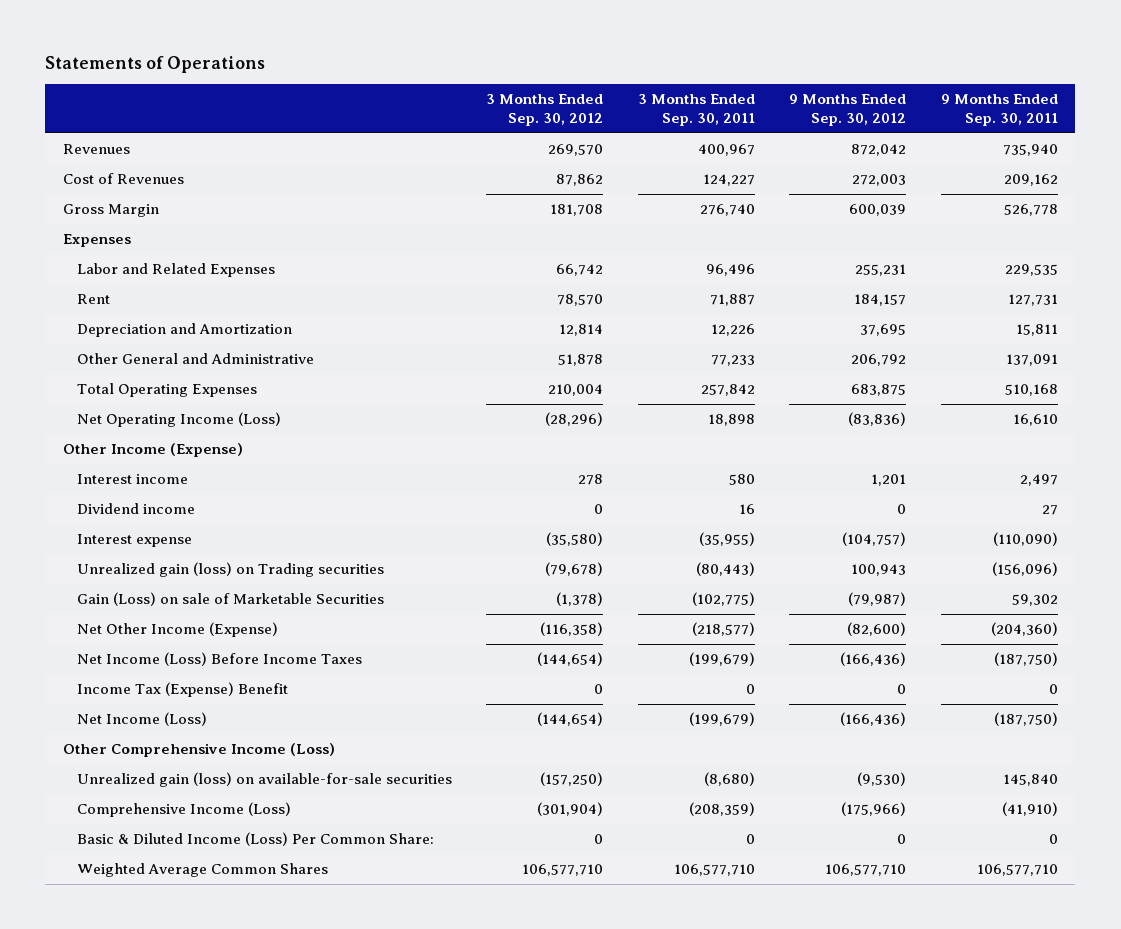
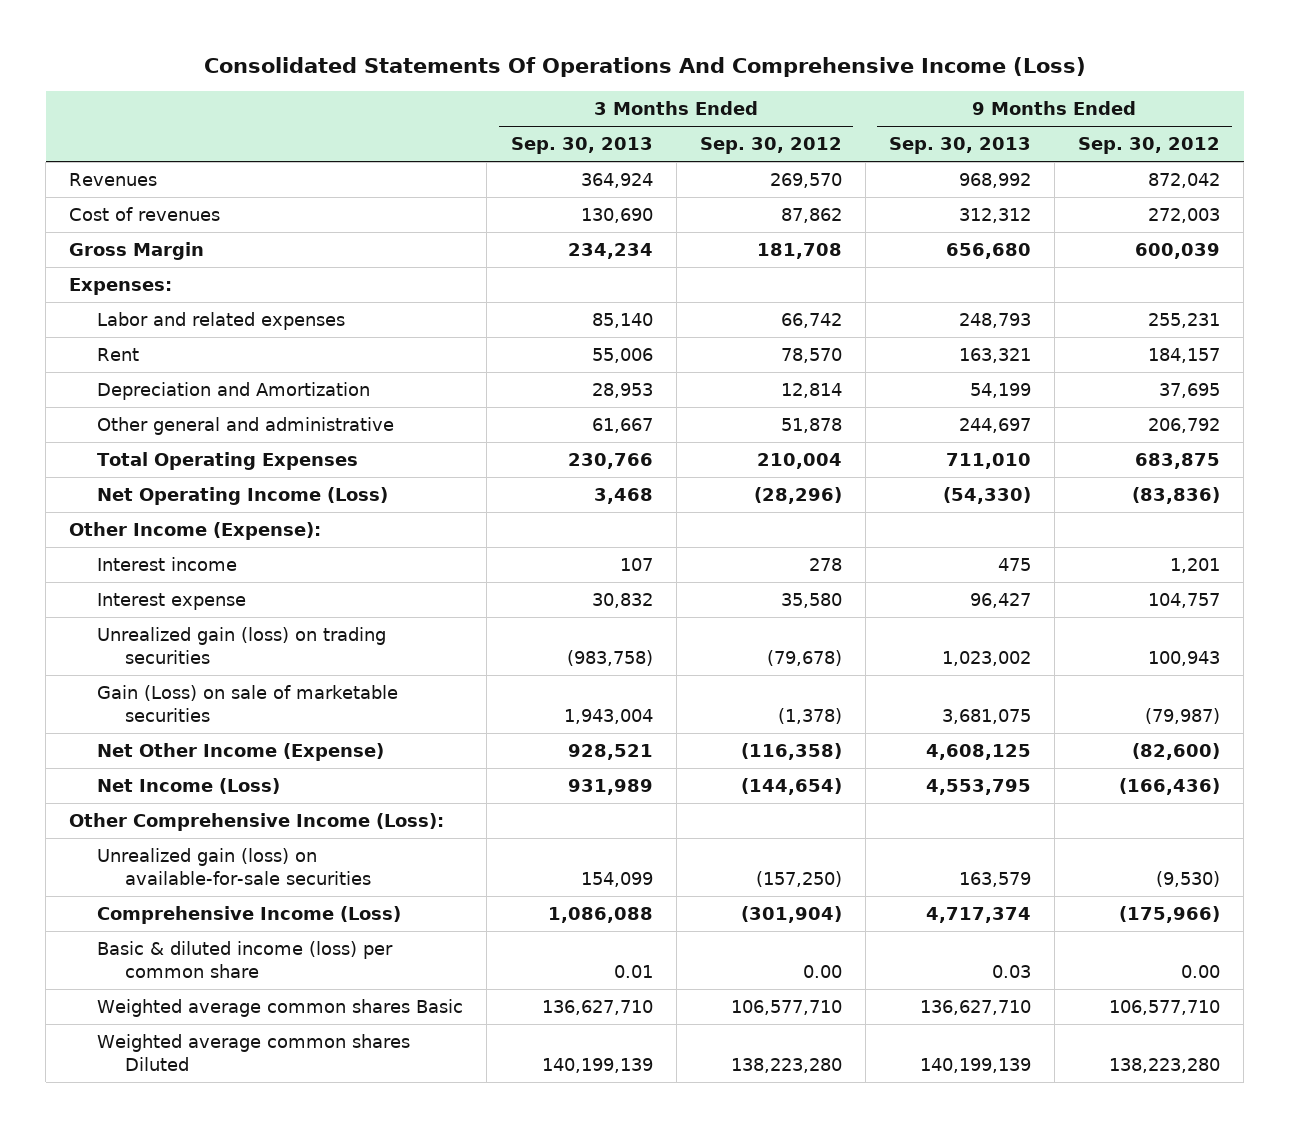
[45,55,266,73] Statements of Operations -> [203,57,1086,78] Consolidated Statements Of Operations And Comprehensive Income (Loss)
[637,94,755,126] 3 Months Ended Sep. 30, 2011 -> none
[941,94,1059,126] 9 Months Ended Sep. 30, 2011 -> none
none -> [510,137,653,155] Sep. 30, 2013
none -> [888,137,1031,155] Sep. 30, 2013
[62,173,184,185] Cost of Revenues -> [69,207,221,222] Cost of revenues
[62,234,131,248] Expenses -> [69,278,173,296] Expenses:
[76,263,275,278] Labor and Related Expenses -> [97,312,346,331] Labor and related expenses
[76,353,314,365] Other General and Administrative -> [97,417,395,436] Other general and administrative
[62,443,243,458] Other Income (Expense) -> [69,522,322,541] Other Income (Expense):
[76,503,195,515] Dividend income -> none
[546,532,604,547] (35,580) -> [780,593,842,609] 35,580
[842,532,907,547] (104,757) -> [1148,593,1221,609] 104,757
[76,562,384,578] Unrealized gain (loss) on Trading securities -> [97,627,387,664] Unrealized gain (loss) on trading securities
[76,592,384,607] Gain (Loss) on sale of Marketable Securities -> [97,685,399,722] Gain (Loss) on sale of marketable securities
[76,652,362,667] Net Income (Loss) Before Income Taxes -> none
[76,682,288,698] Income Tax (Expense) Benefit -> none
[62,743,335,758] Other Comprehensive Income (Loss) -> [69,813,445,832] Other Comprehensive Income (Loss):
[76,832,434,847] Basic & Diluted Income (Loss) Per Common Share: -> [97,941,394,978] Basic & diluted income (loss) per common share
[594,834,604,845] 0 -> [802,964,842,978] 0.00
[897,834,907,845] 0 -> [1181,964,1221,978] 0.00
[76,863,328,878] Weighted Average Common Shares -> [97,999,464,1018] Weighted average common shares Basic
none -> [97,1034,411,1071] Weighted average common shares Diluted

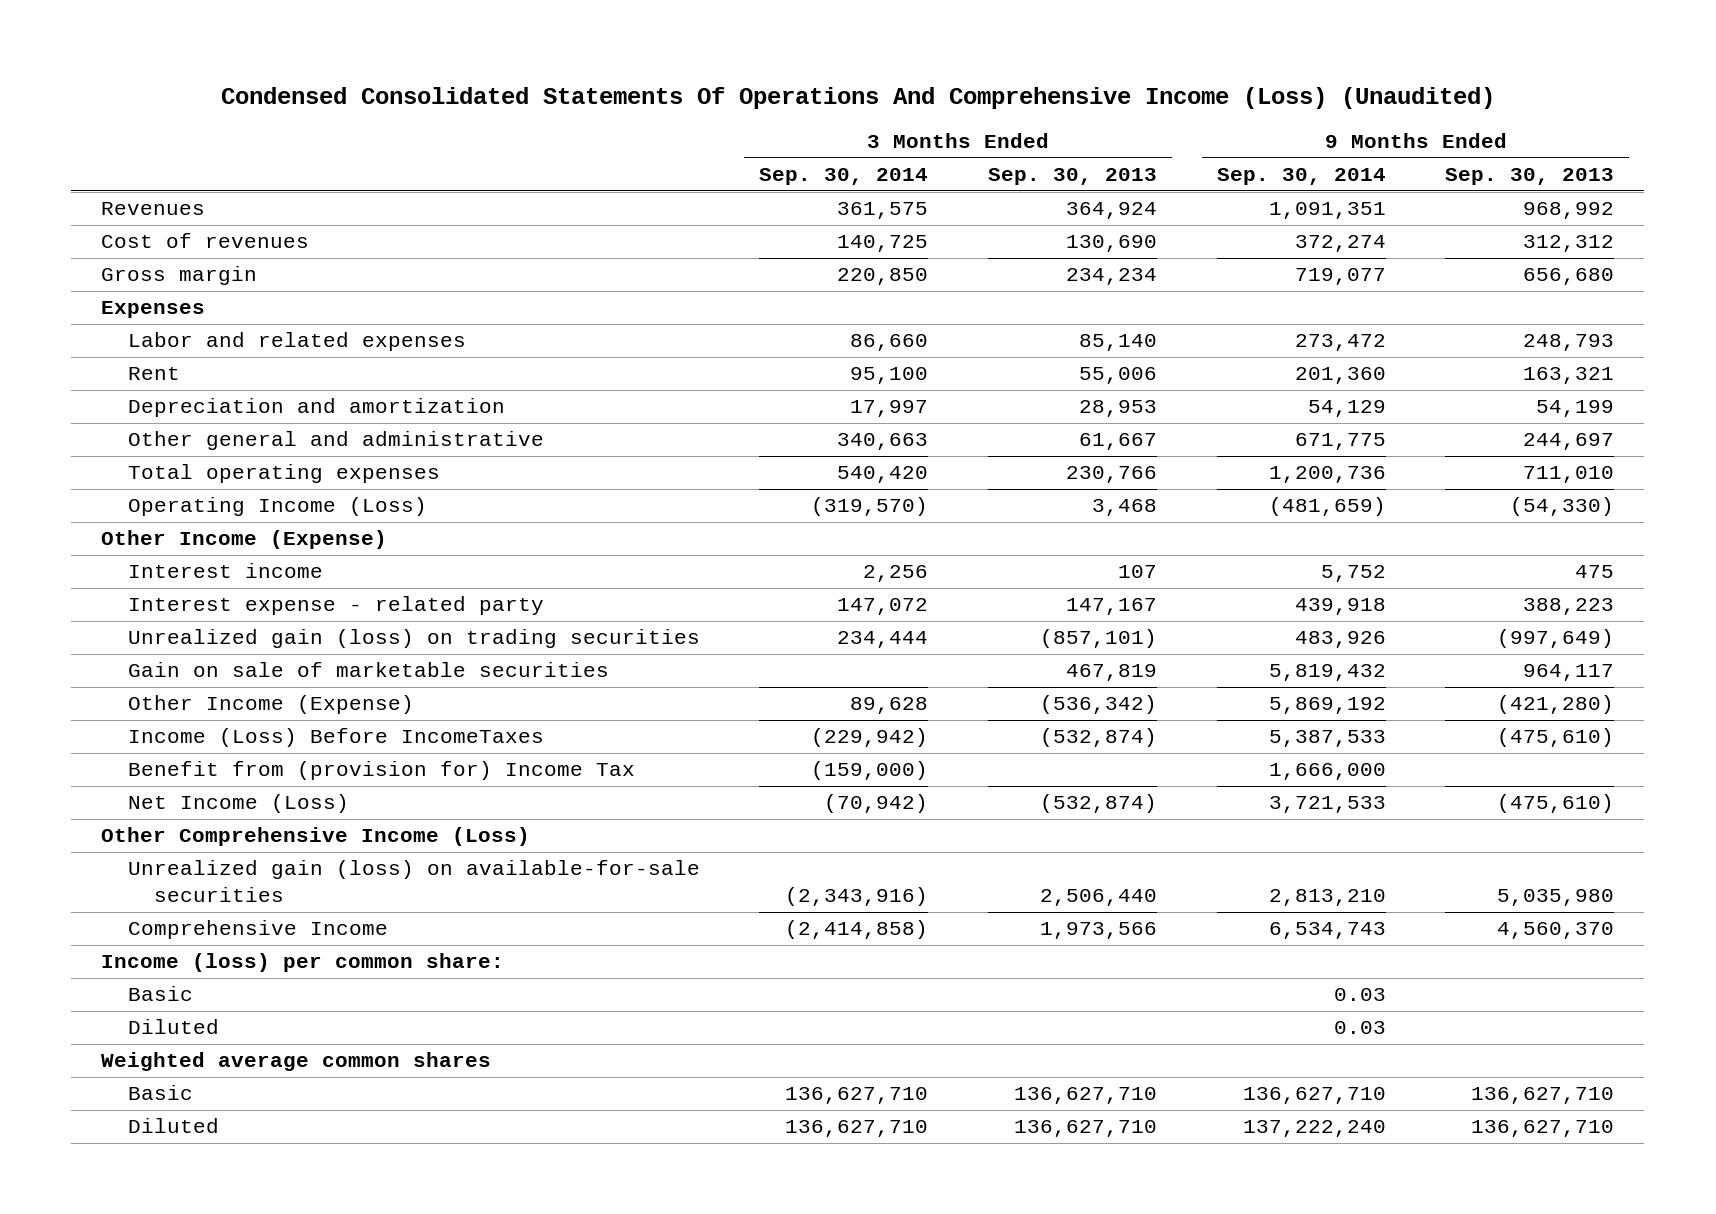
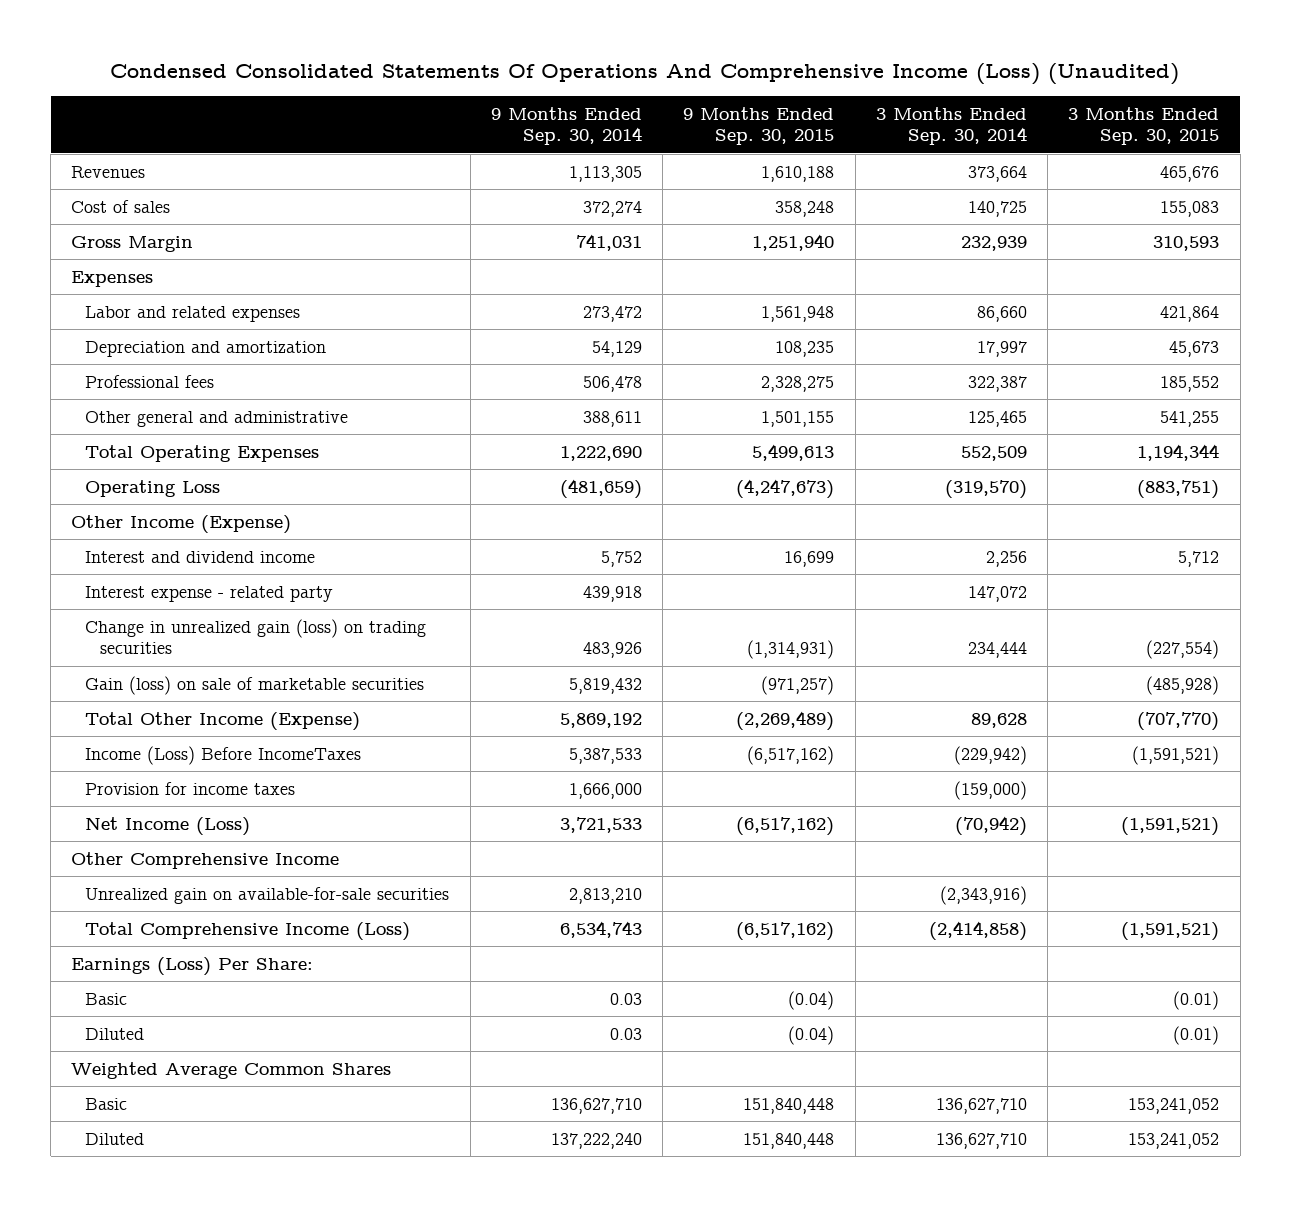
[988,168,1158,186] Sep. 30, 2013 -> none
[1445,168,1615,186] Sep. 30, 2013 -> none
none -> [683,106,835,146] 9 Months Ended Sep. 30, 2015
none -> [1068,106,1220,146] 3 Months Ended Sep. 30, 2015
[837,202,929,220] 361,575 -> [967,165,1027,182] 373,664
[1268,202,1386,220] 1,091,351 -> [568,165,642,182] 1,113,305
[101,233,310,249] Cost of revenues -> [71,199,171,213] Cost of sales
[101,266,258,286] Gross margin -> [71,235,194,252] Gross Margin
[837,268,929,286] 220,850 -> [960,235,1027,251] 232,939
[1294,268,1386,286] 719,077 -> [575,233,642,251] 741,031
[127,367,180,381] Rent -> none
none -> [85,374,215,388] Professional fees
[837,433,929,451] 340,663 -> [967,410,1027,427] 125,465
[1294,433,1386,451] 671,775 -> [582,410,642,427] 388,611
[127,464,440,484] Total operating expenses -> [85,444,320,462] Total Operating Expenses
[837,466,929,484] 540,420 -> [960,445,1027,461] 552,509
[1268,466,1386,484] 1,200,736 -> [559,445,642,461] 1,222,690
[127,497,427,517] Operating Income (Loss) -> [85,479,221,497] Operating Loss
[127,563,323,579] Interest income -> [85,550,316,563] Interest and dividend income
[127,629,700,649] Unrealized gain (loss) on trading securities -> [85,618,427,655] Change in unrealized gain (loss) on trading securities
[127,662,609,678] Gain on sale of marketable securities -> [85,675,425,695] Gain (loss) on sale of marketable securities
[127,695,414,715] Other Income (Expense) -> [85,711,361,731] Total Other Income (Expense)
[127,761,635,781] Benefit from (provision for) Income Tax -> [85,781,296,795] Provision for income taxes
[101,827,531,847] Other Comprehensive Income (Loss) -> [71,851,340,869] Other Comprehensive Income
[127,860,700,903] Unrealized gain (loss) on available-for-sale securities -> [85,886,450,904] Unrealized gain on available-for-sale securities
[127,920,388,940] Comprehensive Income -> [85,921,411,941] Total Comprehensive Income (Loss)
[101,953,505,973] Income (loss) per common share: -> [71,956,314,976] Earnings (Loss) Per Share:
[101,1052,492,1072] Weighted average common shares -> [71,1061,392,1079] Weighted Average Common Shares

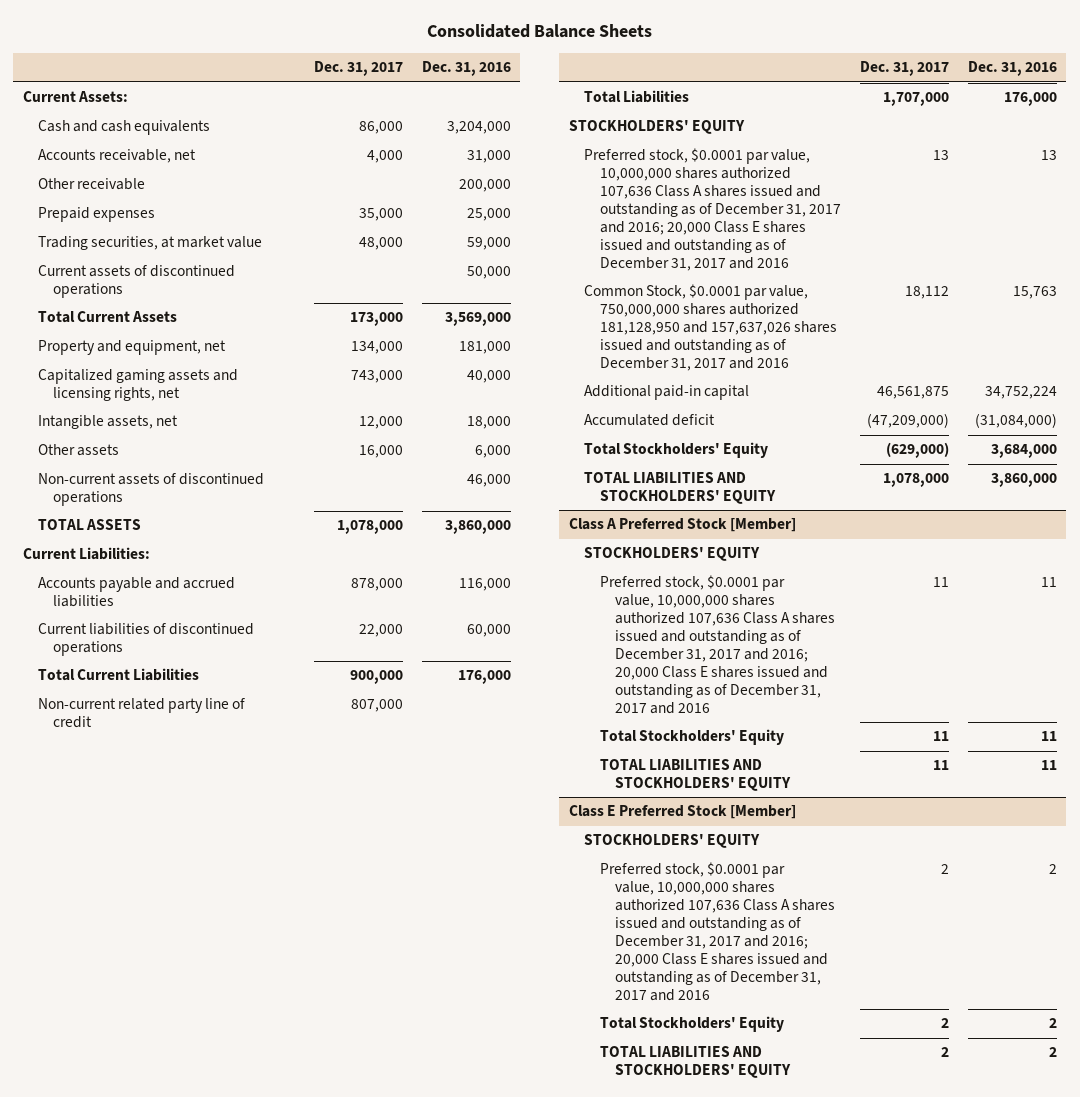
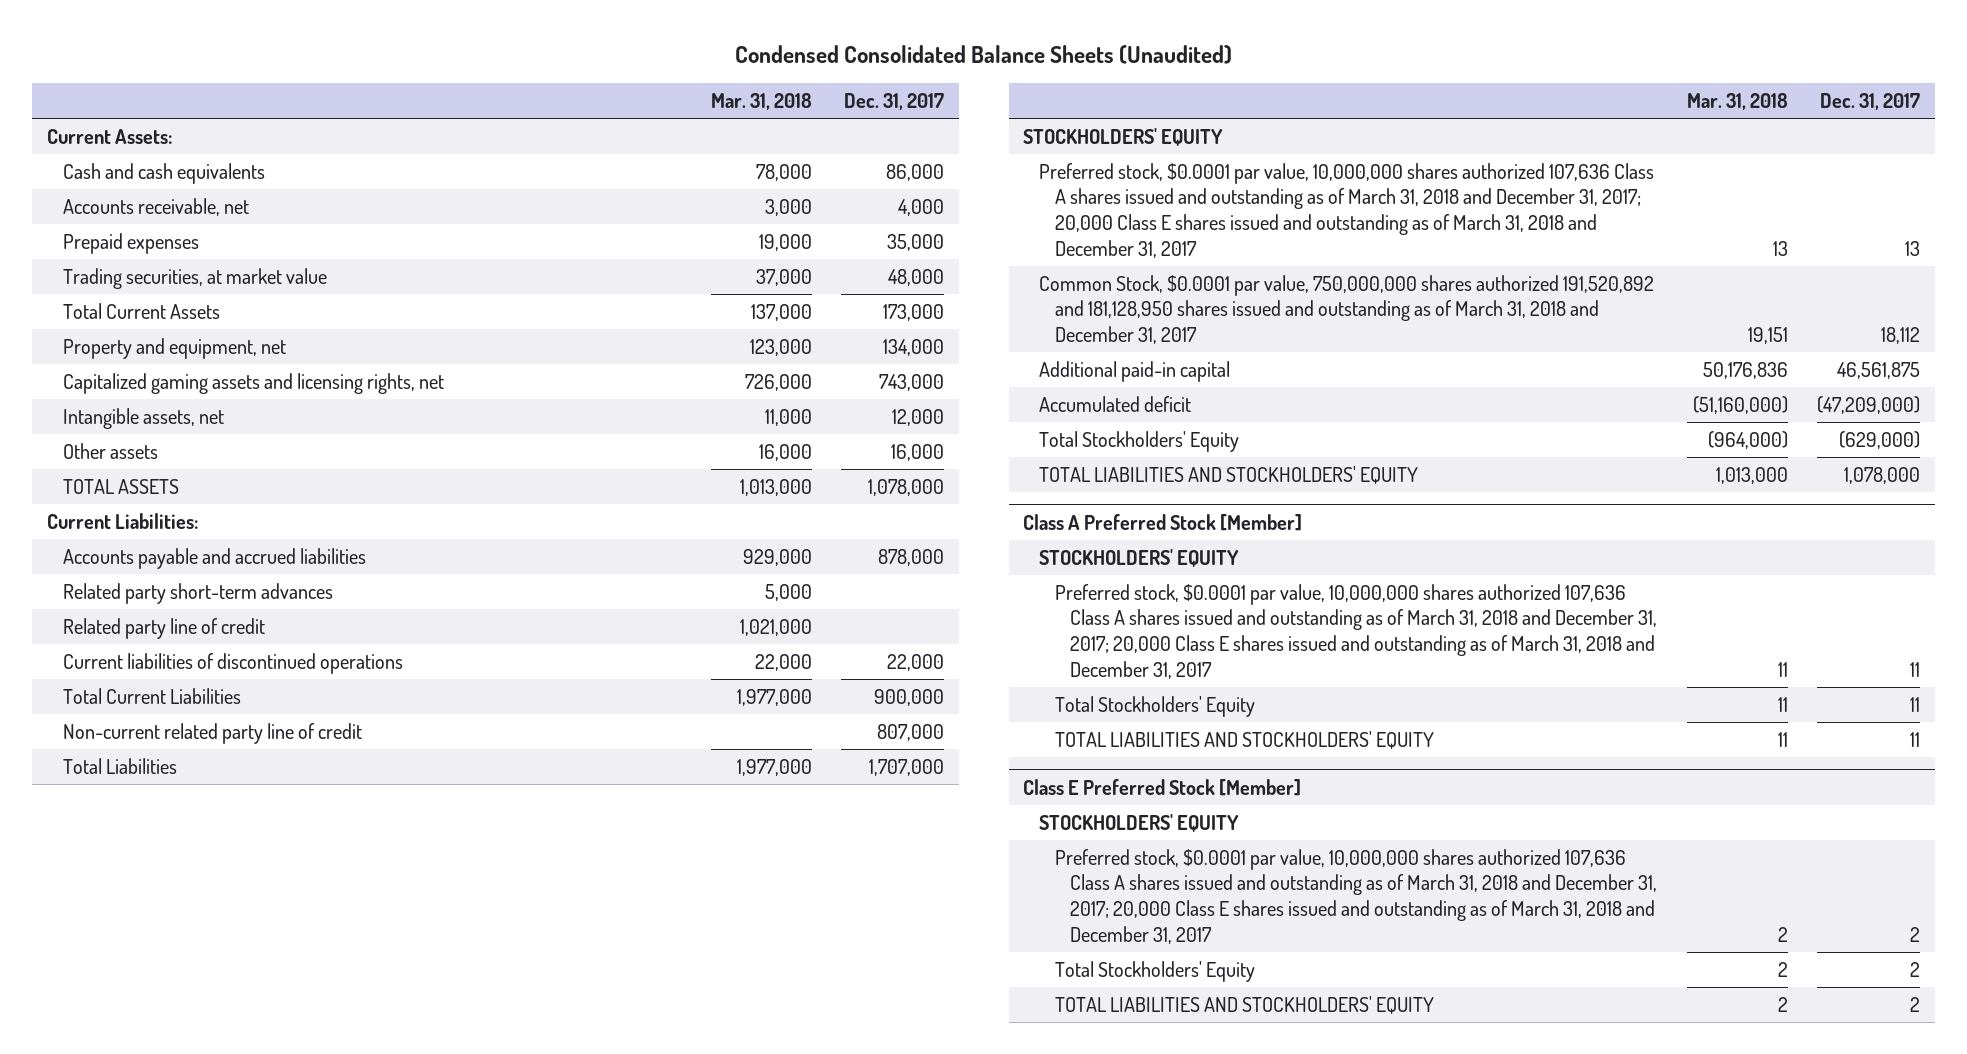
[426,24,652,39] Consolidated Balance Sheets -> [734,45,1232,65] Condensed Consolidated Balance Sheets (Unaudited)
[421,61,511,77] Dec. 31, 2016 -> none
none -> [710,92,812,110] Mar. 31, 2018
[38,178,146,191] Other receivable -> none
[38,265,236,299] Current assets of discontinued operations -> none
[38,473,265,507] Non-current assets of discontinued operations -> none
none -> [62,582,333,604] Related party short-term advances
none -> [62,617,265,639] Related party line of credit
[584,148,841,272] Preferred stock, $0.0001 par value, 10,000,000 shares authorized 107,636 Class A shares issued and outstanding as of December 31, 2017 and 2016; 20,000 Class E shares issued and outstanding as of December 31, 2017 and 2016 -> [1039,162,1655,258] Preferred stock, $0.0001 par value, 10,000,000 shares authorized 107,636 Class A shares issued and outstanding as of March 31, 2018 and December 31, 2017; 20,000 Class E shares issued and outstanding as of March 31, 2018 and December 31, 2017
[584,284,837,372] Common Stock, $0.0001 par value, 750,000,000 shares authorized 181,128,950 and 157,637,026 shares issued and outstanding as of December 31, 2017 and 2016 -> [1039,274,1655,345] Common Stock, $0.0001 par value, 750,000,000 shares authorized 191,520,892 and 181,128,950 shares issued and outstanding as of March 31, 2018 and December 31, 2017
[599,575,835,715] Preferred stock, $0.0001 par value, 10,000,000 shares authorized 107,636 Class A shares issued and outstanding as of December 31, 2017 and 2016; 20,000 Class E shares issued and outstanding as of December 31, 2017 and 2016 -> [1054,583,1658,679] Preferred stock, $0.0001 par value, 10,000,000 shares authorized 107,636 Class A shares issued and outstanding as of March 31, 2018 and December 31, 2017; 20,000 Class E shares issued and outstanding as of March 31, 2018 and December 31, 2017
[599,862,835,1002] Preferred stock, $0.0001 par value, 10,000,000 shares authorized 107,636 Class A shares issued and outstanding as of December 31, 2017 and 2016; 20,000 Class E shares issued and outstanding as of December 31, 2017 and 2016 -> [1054,848,1658,944] Preferred stock, $0.0001 par value, 10,000,000 shares authorized 107,636 Class A shares issued and outstanding as of March 31, 2018 and December 31, 2017; 20,000 Class E shares issued and outstanding as of March 31, 2018 and December 31, 2017

